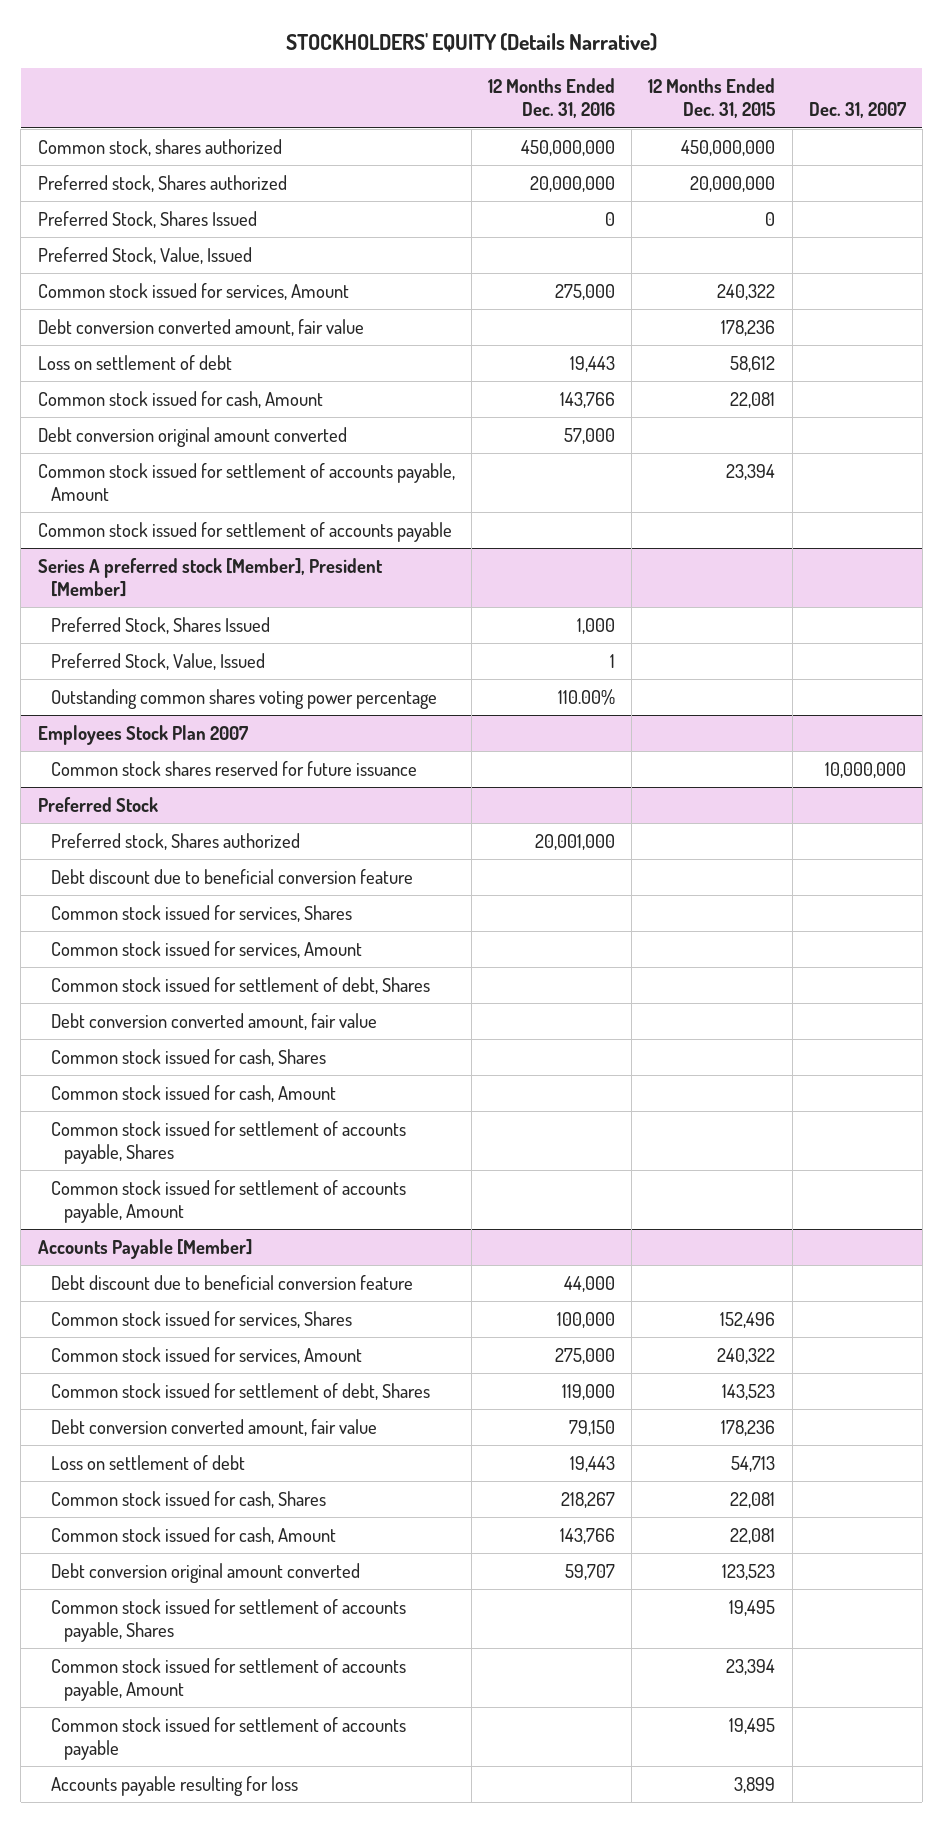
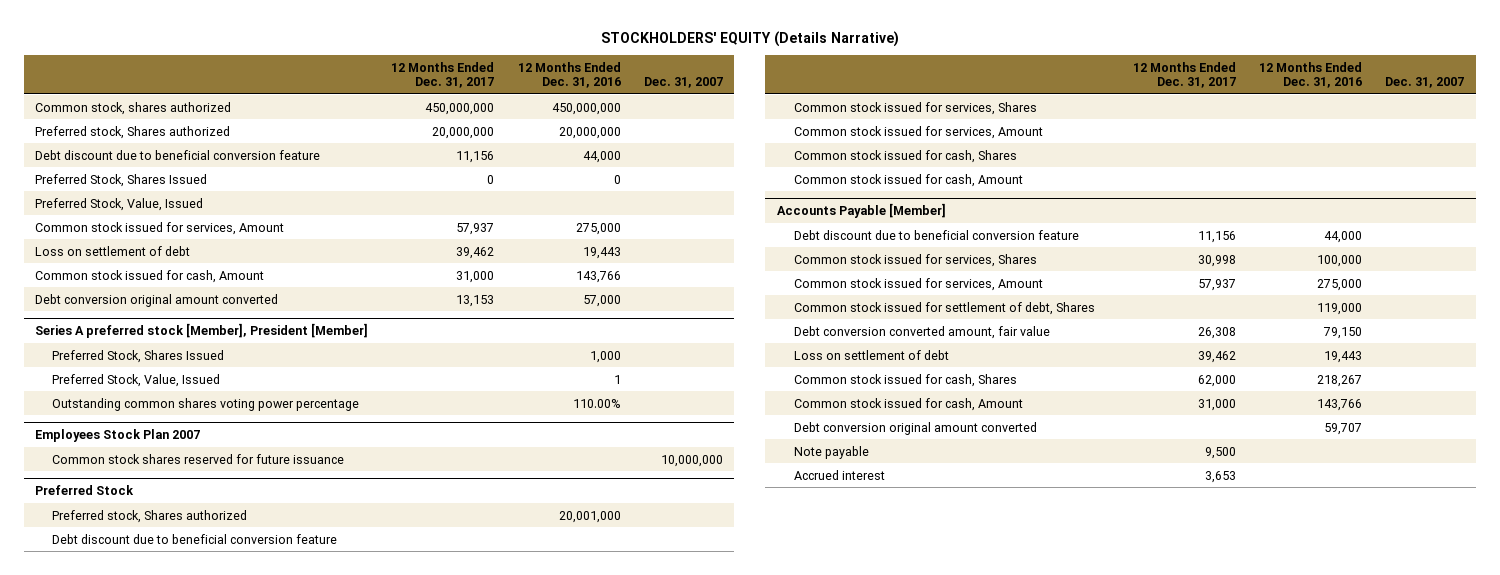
[648,77,776,119] 12 Months Ended Dec. 31, 2015 -> none
none -> [391,61,495,89] 12 Months Ended Dec. 31, 2017
none -> [35,149,321,160] Debt discount due to beneficial conversion feature
[37,318,364,336] Debt conversion converted amount, fair value -> none
[37,462,455,502] Common stock issued for settlement of accounts payable, Amount -> none
[37,521,452,542] Common stock issued for settlement of accounts payable -> none
[50,976,430,994] Common stock issued for settlement of debt, Shares -> none
[50,1012,377,1030] Debt conversion converted amount, fair value -> none
[50,1120,406,1165] Common stock issued for settlement of accounts payable, Shares -> none
[50,1179,406,1224] Common stock issued for settlement of accounts payable, Amount -> none
[50,1598,406,1643] Common stock issued for settlement of accounts payable, Shares -> none
[50,1657,406,1702] Common stock issued for settlement of accounts payable, Amount -> none
[50,1716,406,1761] Common stock issued for settlement of accounts payable -> none
[50,1775,298,1796] Accounts payable resulting for loss -> none
none -> [793,445,869,459] Note payable
none -> [793,469,885,480] Accrued interest

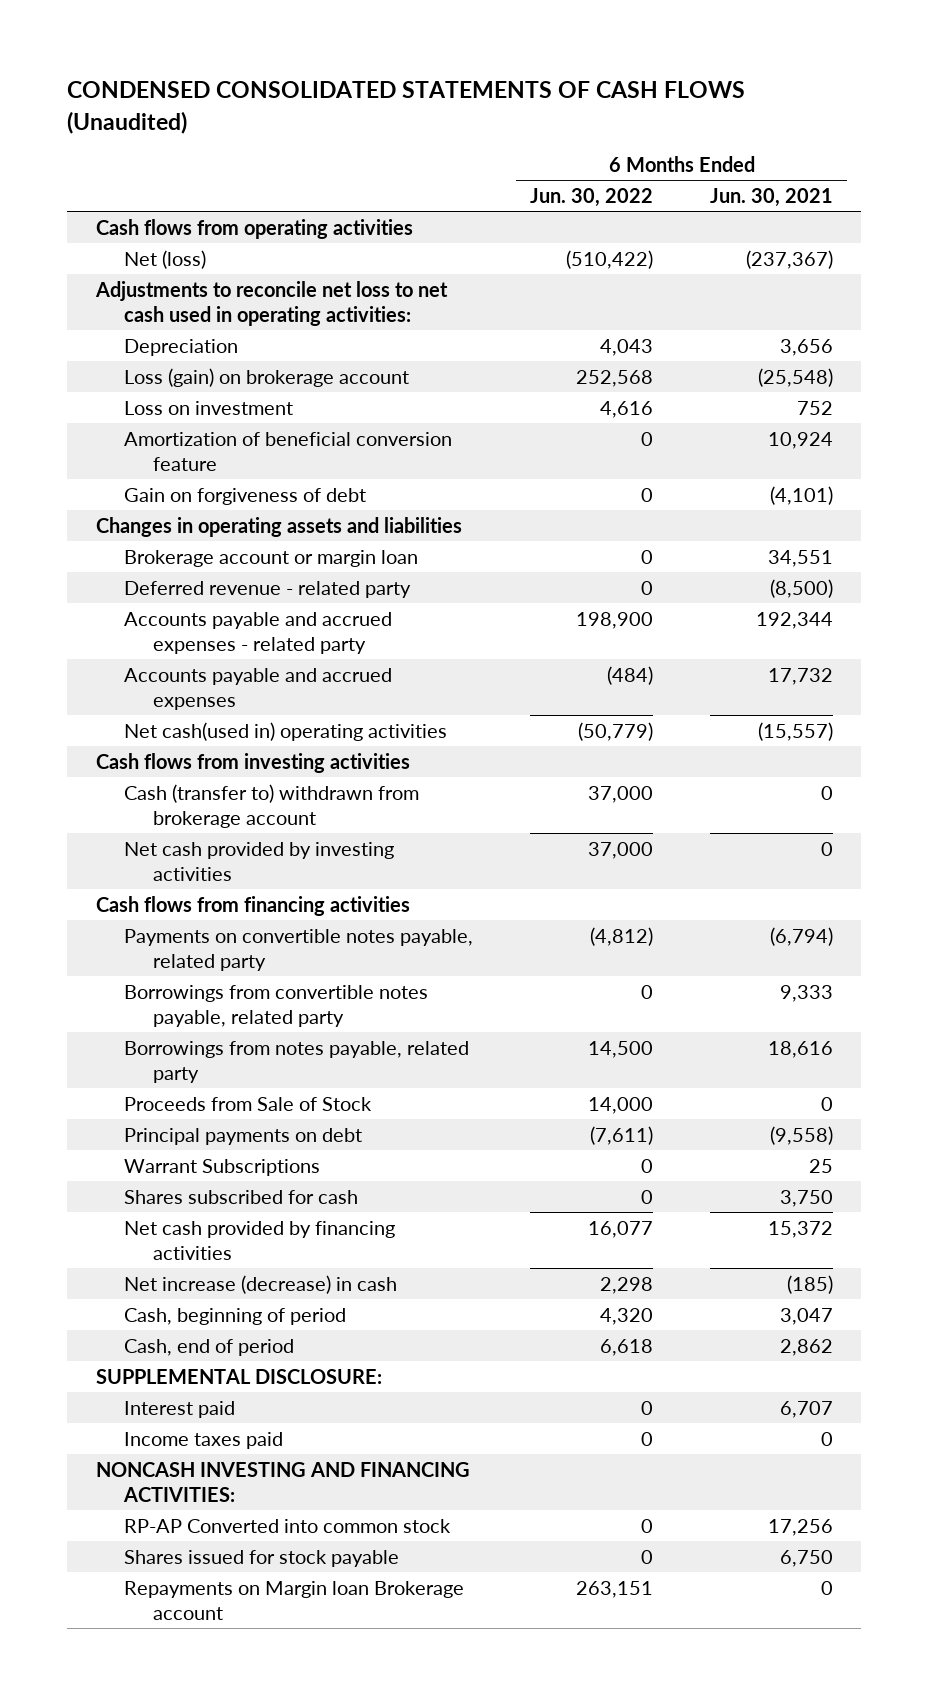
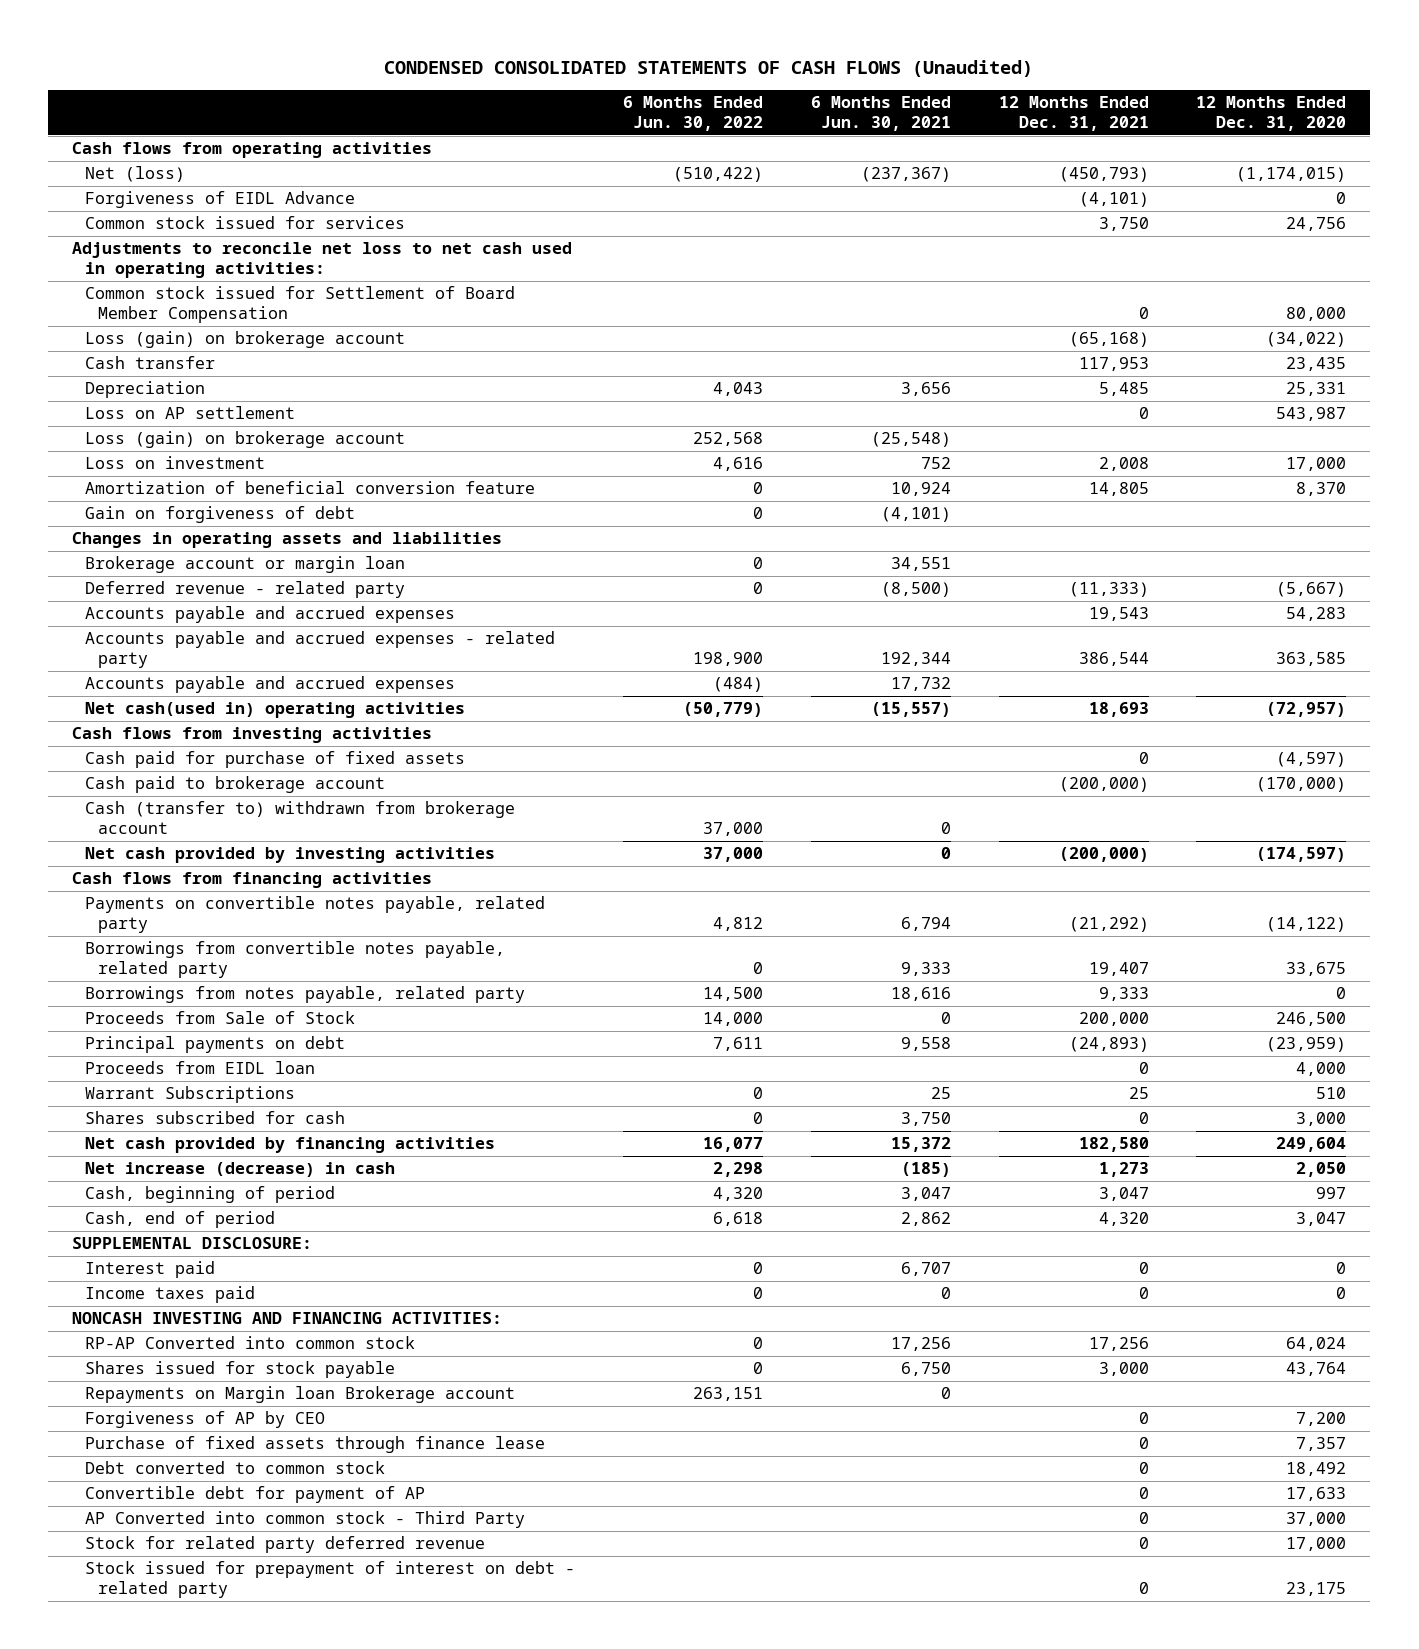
none -> [998,96,1149,132] 12 Months Ended Dec. 31, 2021
none -> [1196,96,1347,132] 12 Months Ended Dec. 31, 2020
none -> [85,191,356,209] Forgiveness of EIDL Advance
none -> [85,216,406,230] Common stock issued for services
none -> [85,286,516,324] Common stock issued for Settlement of Board Member Compensation
none -> [85,331,406,349] Loss (gain) on brokerage account
none -> [85,356,216,370] Cash transfer
none -> [85,406,296,420] Loss on AP settlement
none -> [85,606,456,624] Accounts payable and accrued expenses
none -> [85,751,466,769] Cash paid for purchase of fixed assets
none -> [85,776,386,794] Cash paid to brokerage account
[590,926,654,946] (4,812) -> [713,917,764,932] 4,812
[770,926,834,946] (6,794) -> [900,917,951,932] 6,794
[590,1125,654,1145] (7,611) -> [713,1037,764,1052] 7,611
[770,1125,834,1145] (9,558) -> [900,1037,951,1052] 9,558
none -> [85,1061,316,1075] Proceeds from EIDL loan
none -> [85,1411,326,1429] Forgiveness of AP by CEO
none -> [85,1436,546,1454] Purchase of fixed assets through finance lease
none -> [85,1461,386,1475] Debt converted to common stock
none -> [85,1486,426,1504] Convertible debt for payment of AP
none -> [85,1511,526,1529] AP Converted into common stock - Third Party
none -> [85,1536,486,1554] Stock for related party deferred revenue
none -> [85,1561,576,1599] Stock issued for prepayment of interest on debt - related party

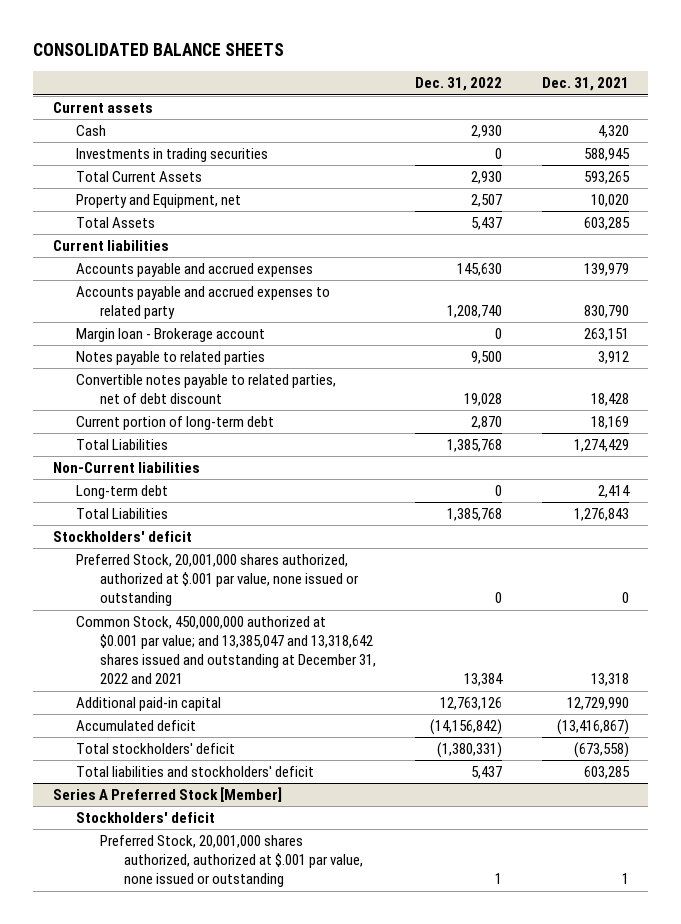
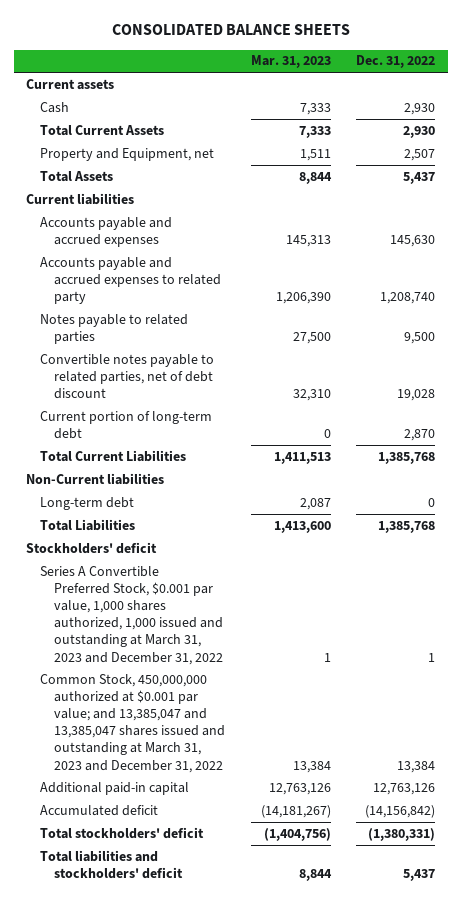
[541,77,629,92] Dec. 31, 2021 -> none
none -> [250,55,331,69] Mar. 31, 2023
[76,147,269,162] Investments in trading securities -> none
[76,327,266,342] Margin loan - Brokerage account -> none
[76,438,169,450] Total Liabilities -> [40,449,187,462] Total Current Liabilities
[76,553,360,607] Preferred Stock, 20,001,000 shares authorized, authorized at $.001 par value, none issued or outstanding -> [40,565,224,665] Series A Convertible Preferred Stock, $0.001 par value, 1,000 shares authorized, 1,000 issued and outstanding at March 31, 2023 and December 31, 2022
[495,592,503,604] 0 -> [428,652,436,662] 1
[76,615,377,685] Common Stock, 450,000,000 authorized at $0.001 par value; and 13,385,047 and 13,318,642 shares issued and outstanding at December 31, 2022 and 2021 -> [40,673,226,773] Common Stock, 450,000,000 authorized at $0.001 par value; and 13,385,047 and 13,385,047 shares issued and outstanding at March 31, 2023 and December 31, 2022
[52,786,282,802] Series A Preferred Stock [Member] -> none
[76,811,216,823] Stockholders' deficit -> none
[100,834,364,888] Preferred Stock, 20,001,000 shares authorized, authorized at $.001 par value, none issued or outstanding -> none

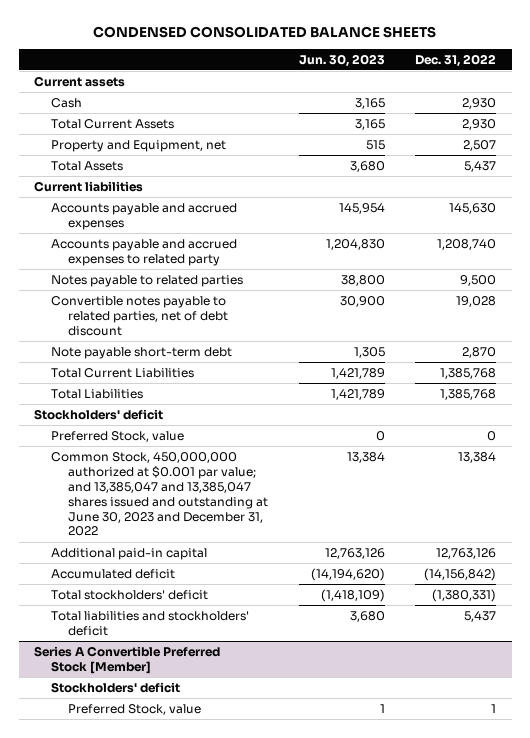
[111,24,350,36] CONSOLIDATED BALANCE SHEETS -> [93,25,437,38] CONDENSED CONSOLIDATED BALANCE SHEETS
[250,55,331,69] Mar. 31, 2023 -> none
none -> [298,53,385,67] Jun. 30, 2023
[40,410,213,440] Current portion of long-term debt -> [50,346,232,359] Note payable short-term debt
[26,472,165,485] Non-Current liabilities -> none
[40,496,135,510] Long-term debt -> none
[40,565,224,665] Series A Convertible Preferred Stock, $0.001 par value, 1,000 shares authorized, 1,000 issued and outstanding at March 31, 2023 and December 31, 2022 -> none
none -> [50,430,184,442] Preferred Stock, value
[40,673,226,773] Common Stock, 450,000,000 authorized at $0.001 par value; and 13,385,047 and 13,385,047 shares issued and outstanding at March 31, 2023 and December 31, 2022 -> [50,451,269,537] Common Stock, 450,000,000 authorized at $0.001 par value; and 13,385,047 and 13,385,047 shares issued and outstanding at June 30, 2023 and December 31, 2022
none -> [33,645,220,674] Series A Convertible Preferred Stock [Member]
none -> [50,681,180,693] Stockholders' deficit
none -> [68,703,202,715] Preferred Stock, value

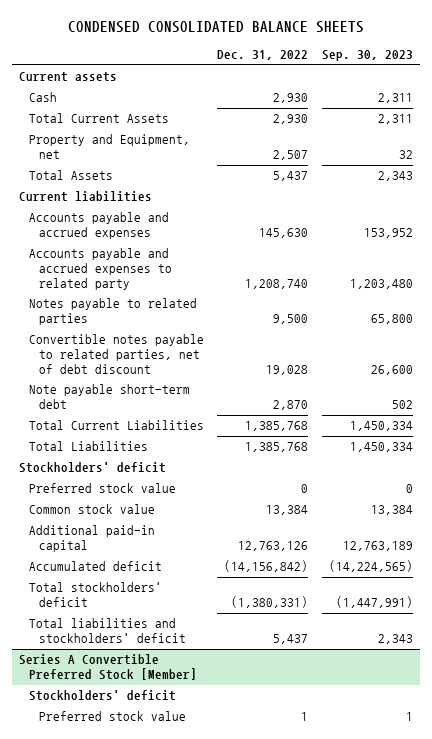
[298,53,385,67] Jun. 30, 2023 -> none
none -> [322,50,414,62] Sep. 30, 2023
[50,430,184,442] Preferred Stock, value -> [28,483,176,494] Preferred stock value
[50,451,269,537] Common Stock, 450,000,000 authorized at $0.001 par value; and 13,385,047 and 13,385,047 shares issued and outstanding at June 30, 2023 and December 31, 2022 -> [28,504,155,515] Common stock value
[68,703,202,715] Preferred Stock, value -> [38,711,186,722] Preferred stock value

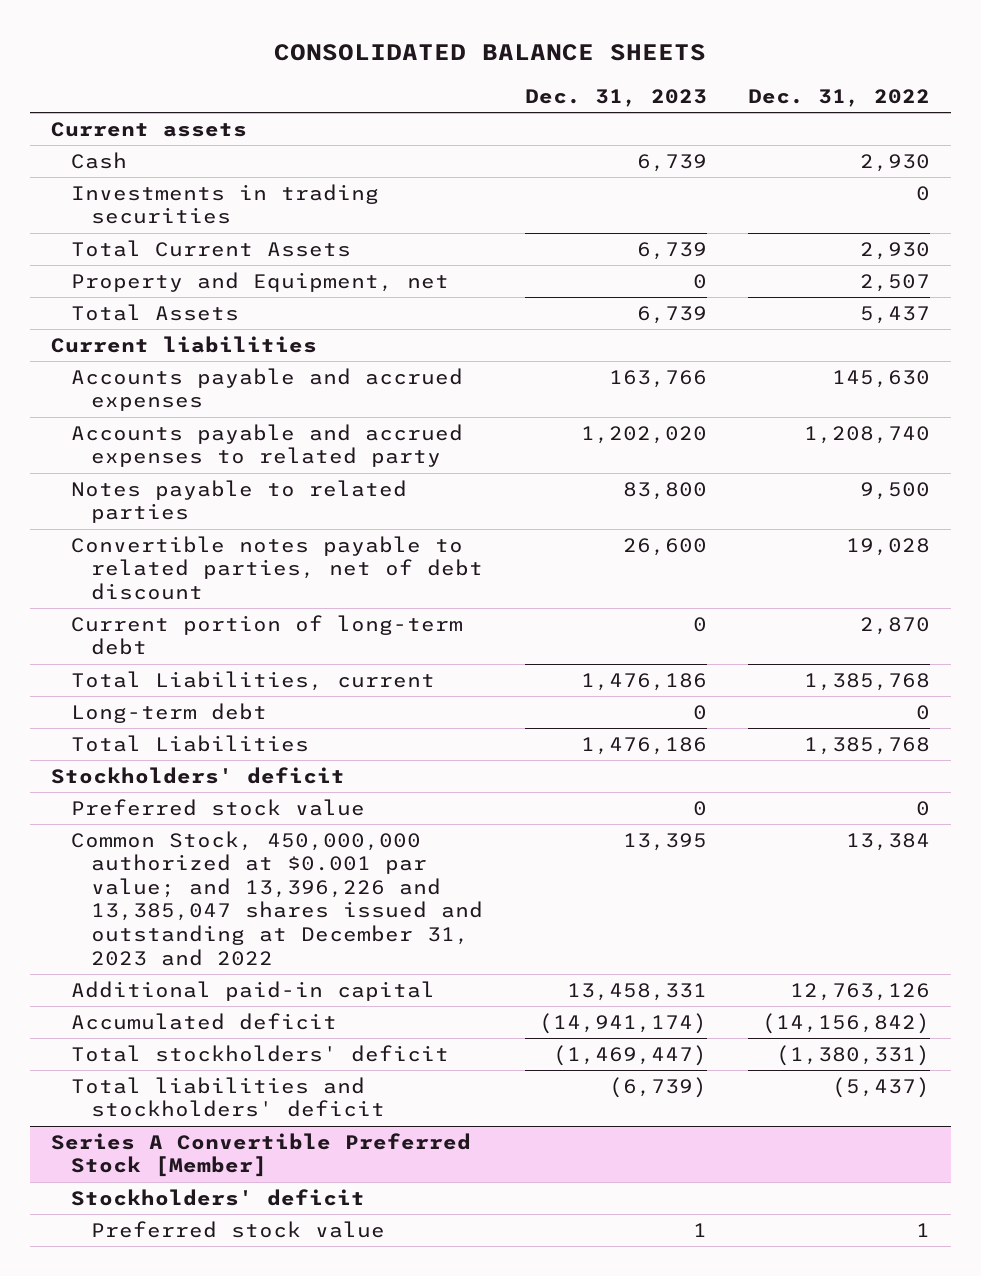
[67,21,364,34] CONDENSED CONSOLIDATED BALANCE SHEETS -> [274,44,707,62] CONSOLIDATED BALANCE SHEETS
[322,50,414,62] Sep. 30, 2023 -> none
none -> [524,88,707,107] Dec. 31, 2023
none -> [71,183,380,225] Investments in trading securities
[28,384,190,410] Note payable short-term debt -> [71,614,464,656] Current portion of long-term debt
[28,420,204,431] Total Current Liabilities -> [71,670,436,691] Total Liabilities, current
none -> [71,702,268,723] Long-term debt
[28,504,155,515] Common stock value -> [71,830,484,966] Common Stock, 450,000,000 authorized at $0.001 par value; and 13,396,226 and 13,385,047 shares issued and outstanding at December 31, 2023 and 2022
[273,634,309,645] 5,437 -> [832,1076,931,1098] (5,437)

